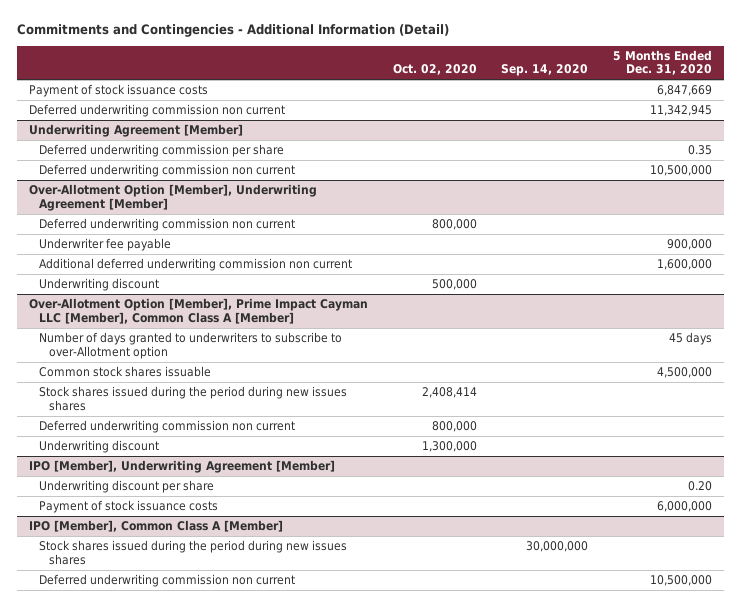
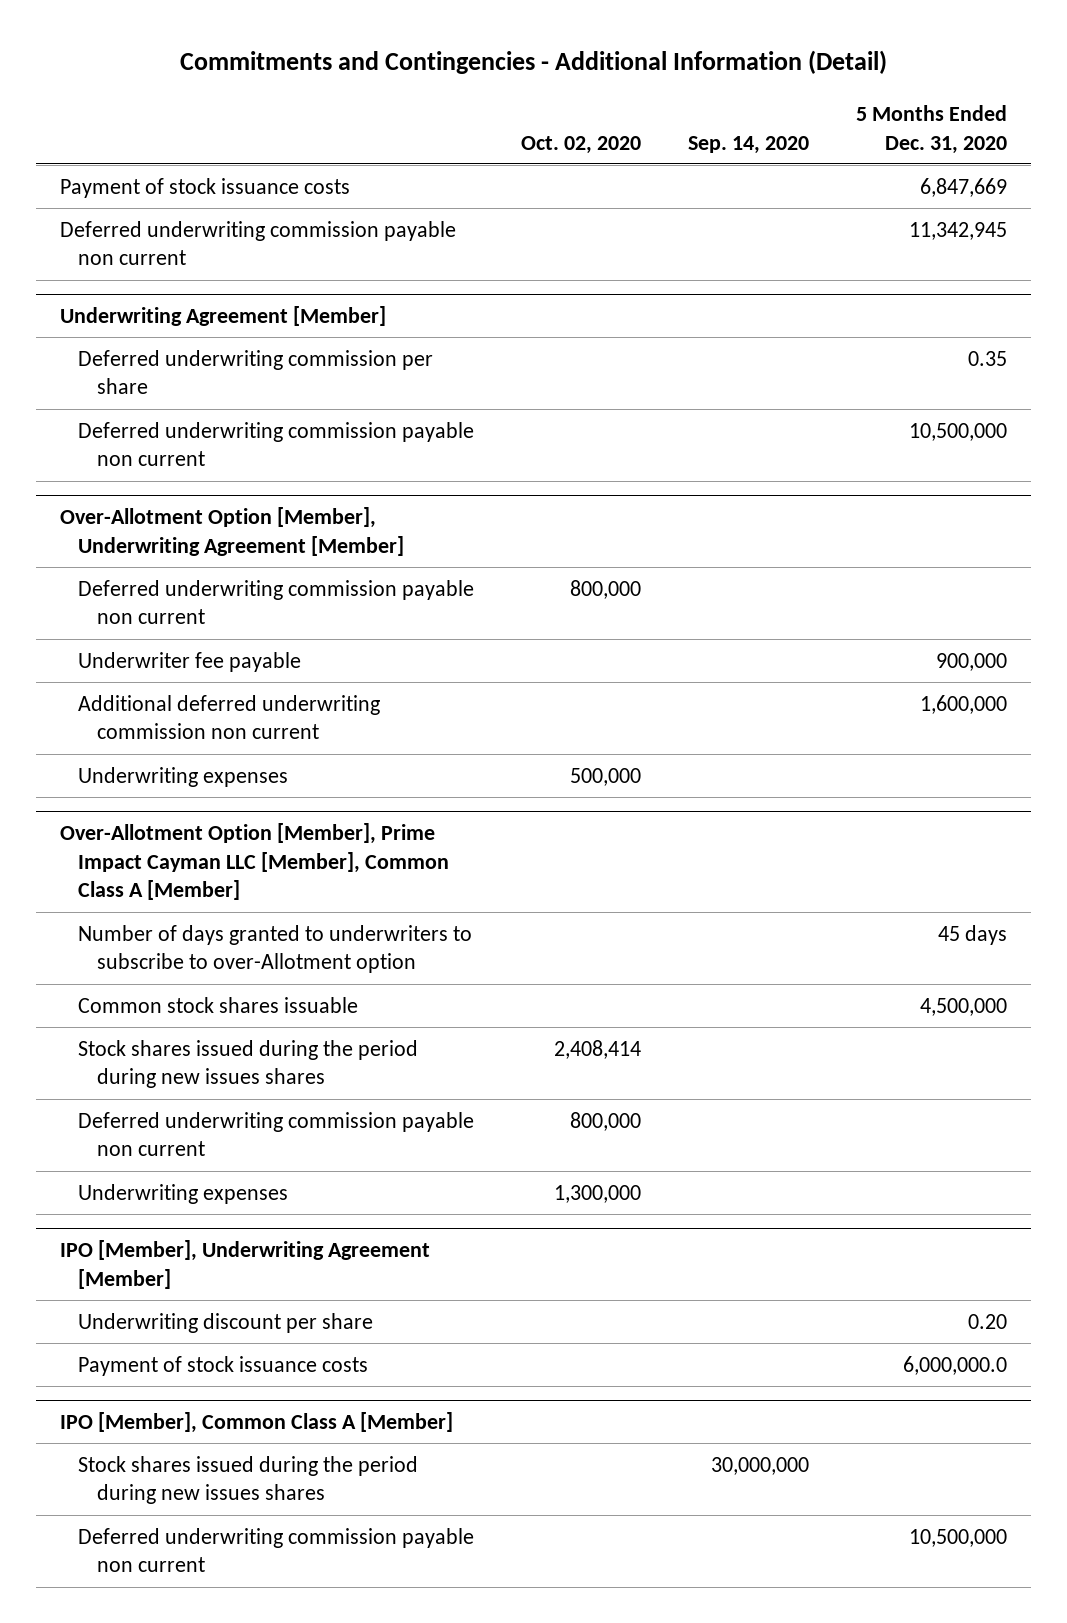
[28,104,285,118] Deferred underwriting commission non current -> [59,220,456,266] Deferred underwriting commission payable non current
[38,164,295,178] Deferred underwriting commission non current -> [78,421,475,467] Deferred underwriting commission payable non current
[38,218,295,232] Deferred underwriting commission non current -> [78,579,475,625] Deferred underwriting commission payable non current
[38,278,159,292] Underwriting discount -> [78,766,289,787] Underwriting expenses
[38,420,295,434] Deferred underwriting commission non current -> [78,1111,475,1157] Deferred underwriting commission payable non current
[38,440,159,454] Underwriting discount -> [78,1183,289,1204] Underwriting expenses
[656,501,712,513] 6,000,000 -> [903,1355,1008,1375] 6,000,000.0
[38,574,295,588] Deferred underwriting commission non current -> [78,1527,475,1573] Deferred underwriting commission payable non current

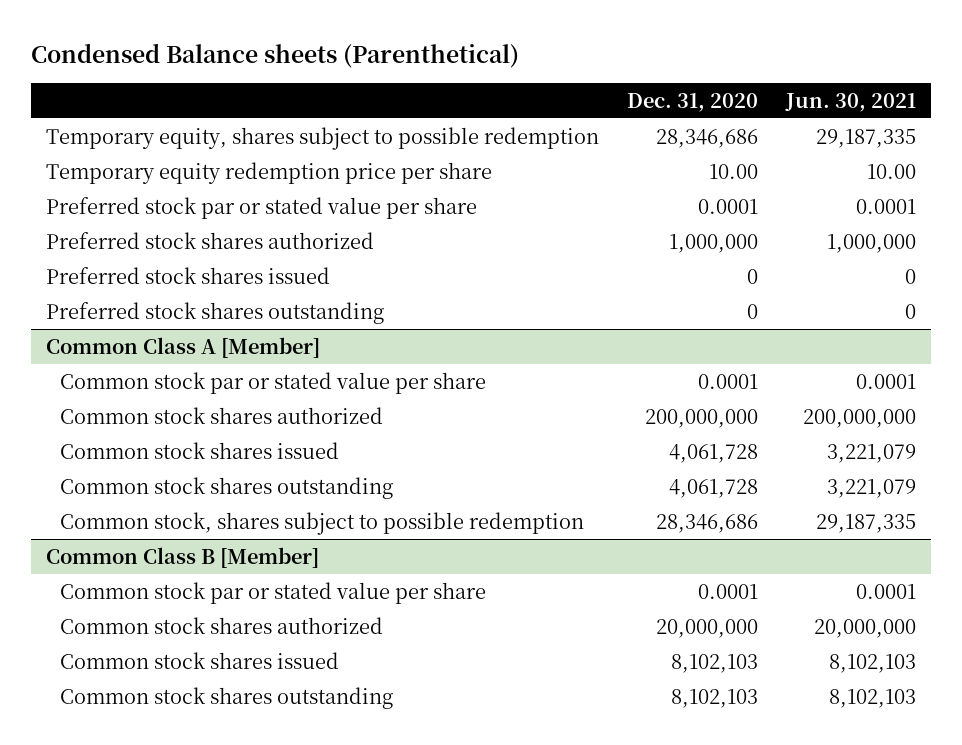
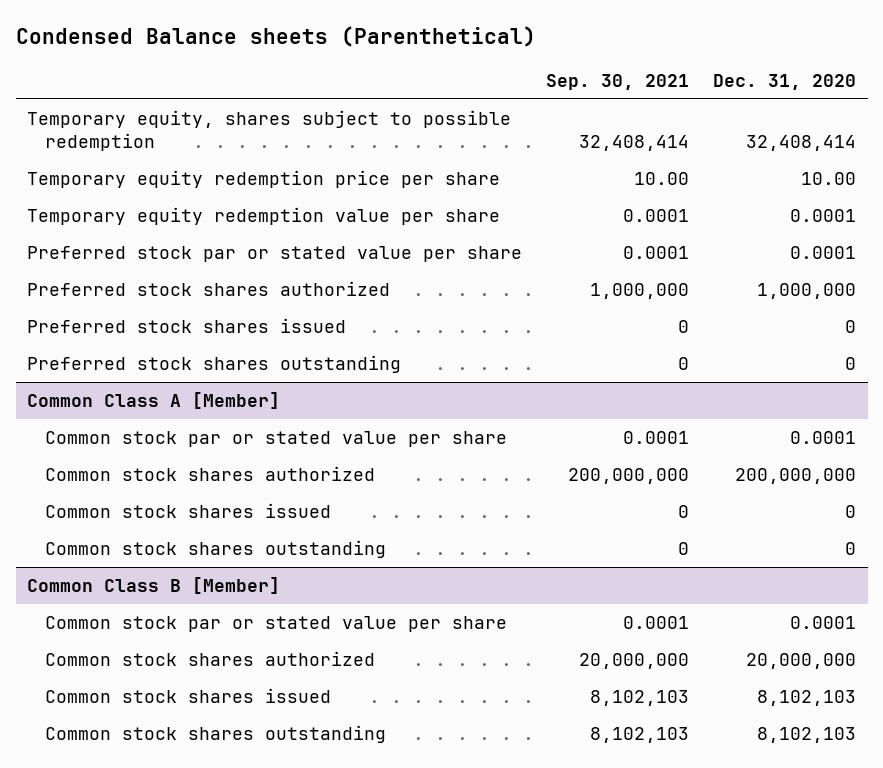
[785,92,917,112] Jun. 30, 2021 -> none
none -> [546,74,690,91] Sep. 30, 2021
[656,128,759,148] 28,346,686 -> [745,135,856,152] 32,408,414
none -> [27,207,501,226] Temporary equity redemption value per share
[60,511,585,535] Common stock, shares subject to possible redemption -> none
[669,443,759,463] 4,061,728 -> [844,505,856,519] 0
[669,478,759,498] 4,061,728 -> [844,542,856,556] 0

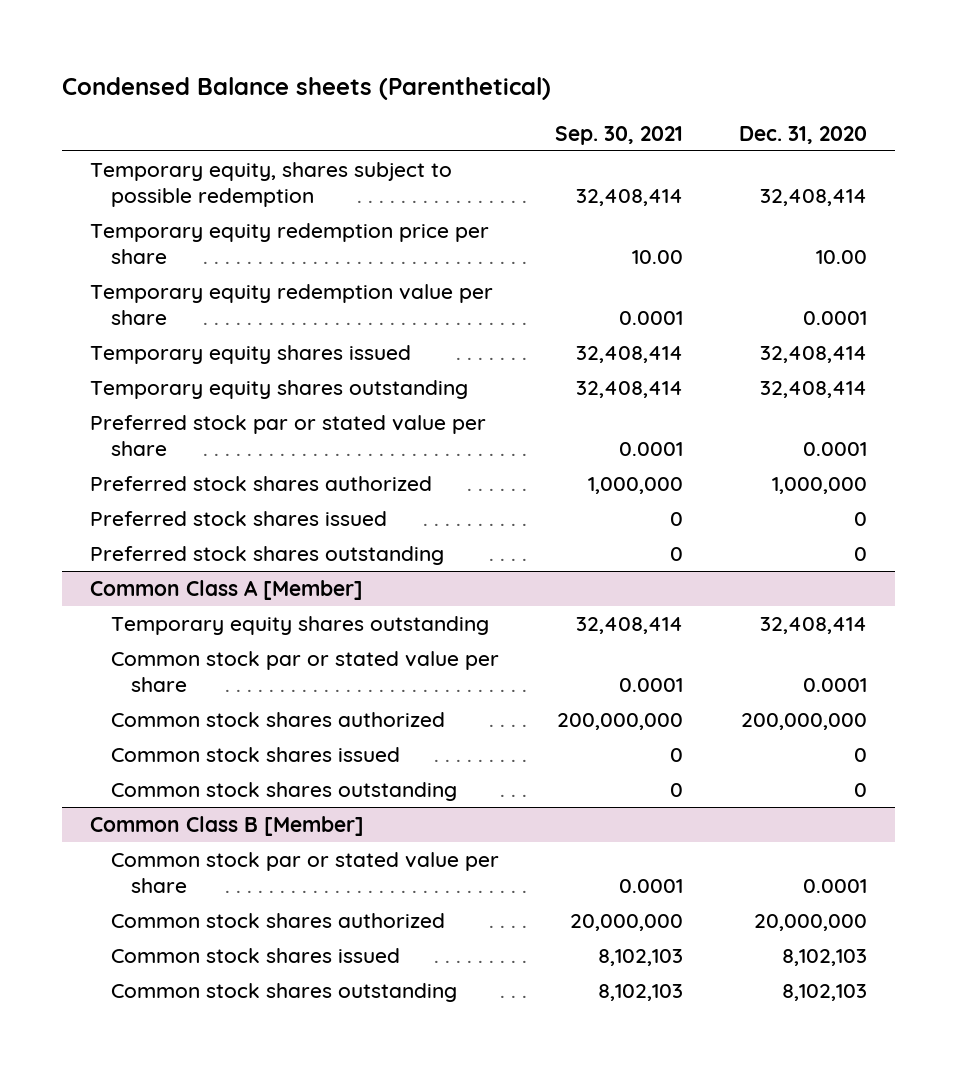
none -> [90,345,412,365] Temporary equity shares issued
none -> [90,380,469,400] Temporary equity shares outstanding
none -> [110,616,489,636] Temporary equity shares outstanding

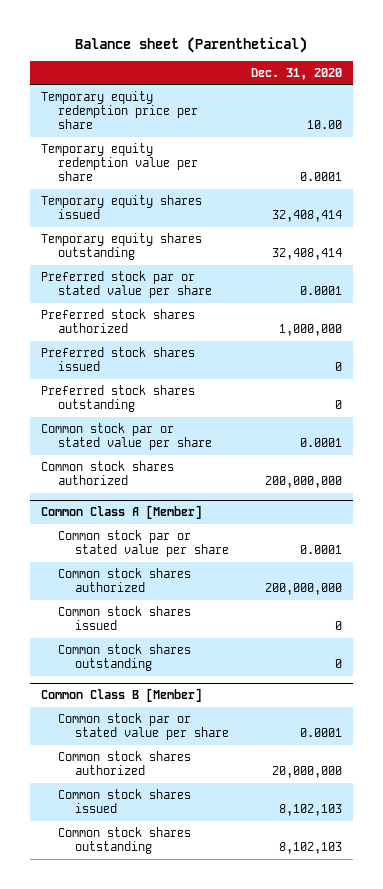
[61,76,551,100] Condensed Balance sheets (Parenthetical) -> [75,36,308,53] Balance sheet (Parenthetical)
[554,125,683,145] Sep. 30, 2021 -> none
[90,162,453,207] Temporary equity, shares subject to possible redemption -> none
none -> [40,423,212,451] Common stock par or stated value per share
none -> [40,461,174,486] Common stock shares authorized
[110,616,489,636] Temporary equity shares outstanding -> none

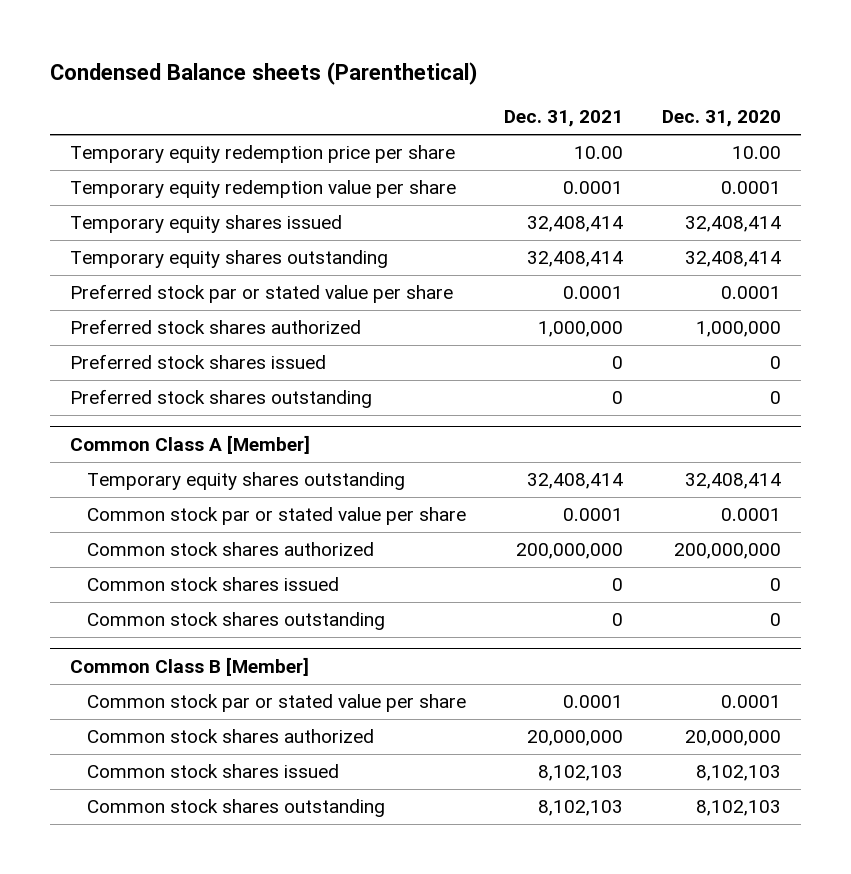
[75,36,308,53] Balance sheet (Parenthetical) -> [50,61,479,85] Condensed Balance sheets (Parenthetical)
none -> [504,110,624,128] Dec. 31, 2021
[40,423,212,451] Common stock par or stated value per share -> none
[40,461,174,486] Common stock shares authorized -> none
none -> [86,472,405,491] Temporary equity shares outstanding

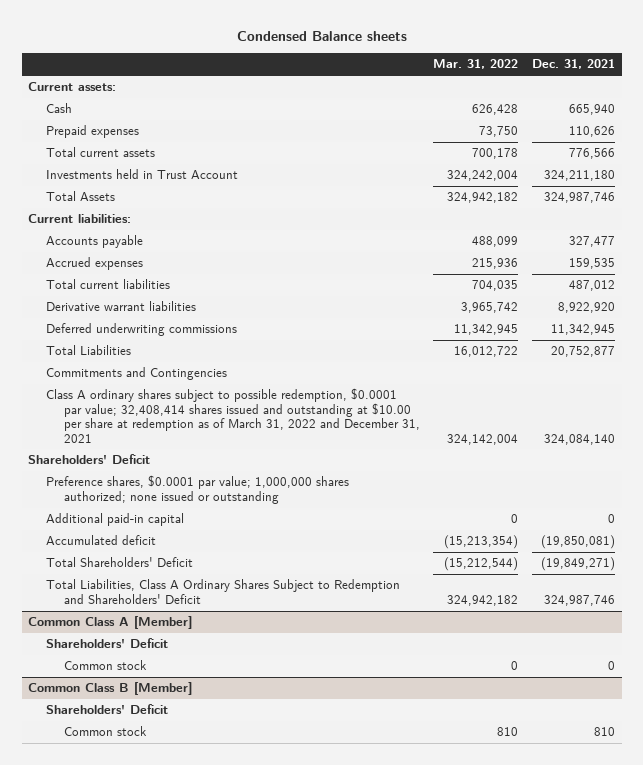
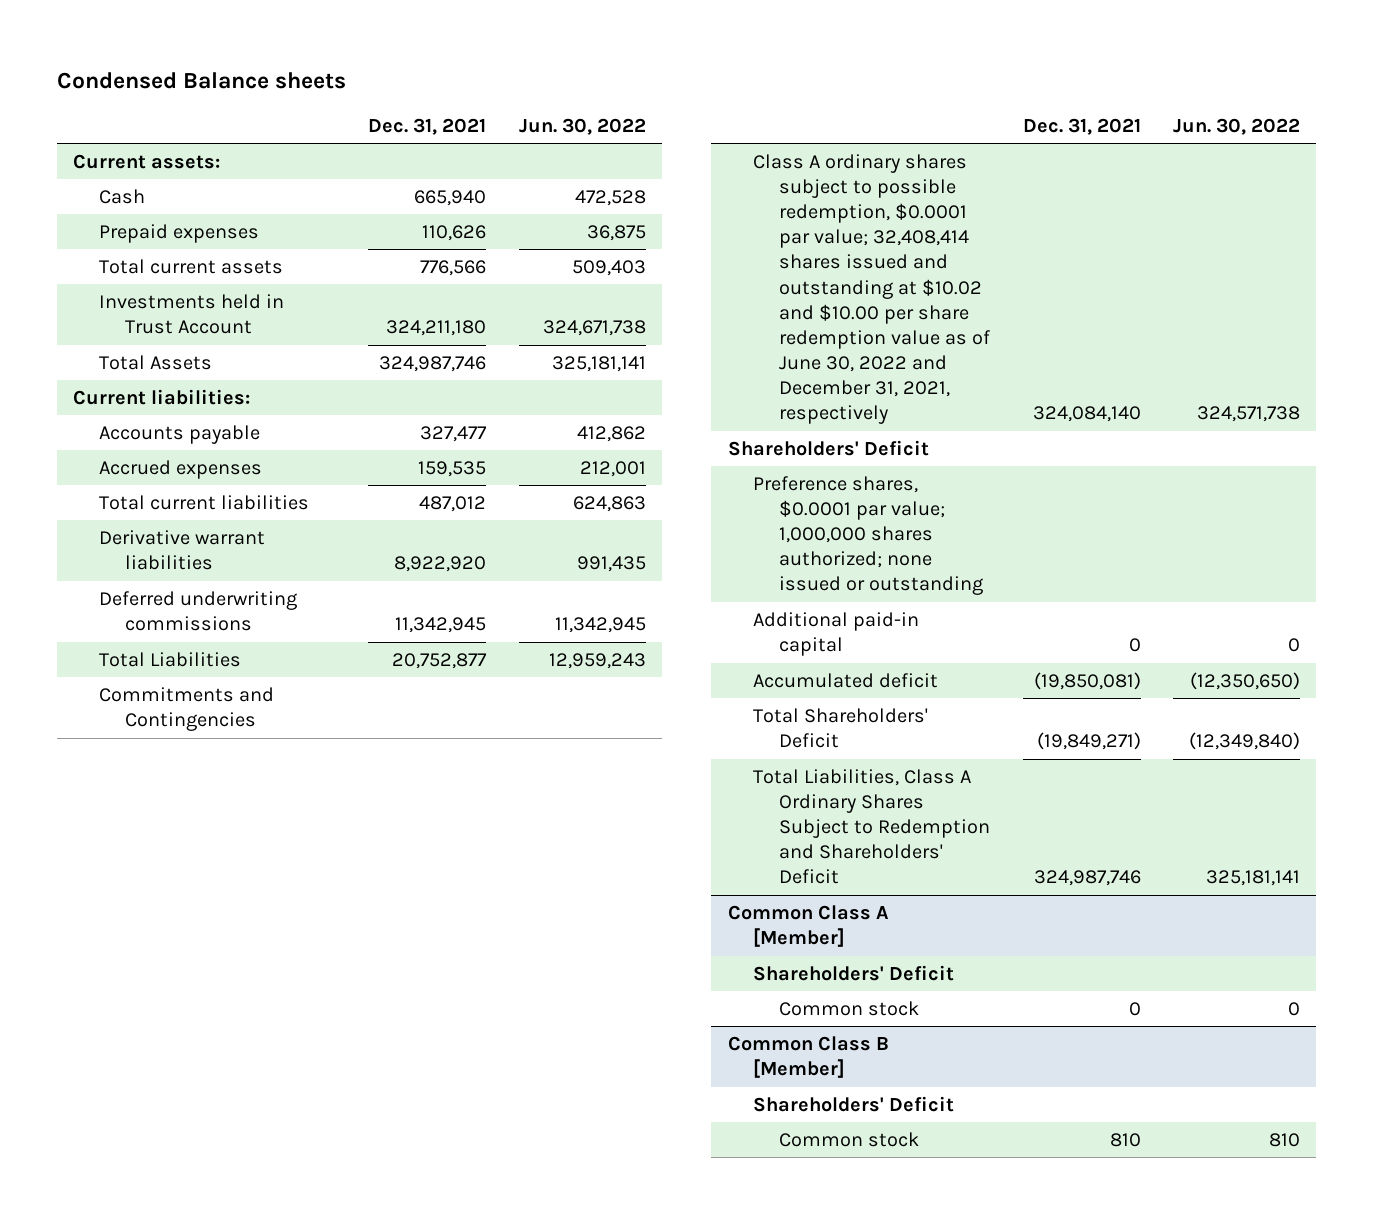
[433,59,519,70] Mar. 31, 2022 -> none
none -> [518,117,646,135] Jun. 30, 2022
[46,388,420,443] Class A ordinary shares subject to possible redemption, $0.0001 par value; 32,408,414 shares issued and outstanding at $10.00 per share at redemption as of March 31, 2022 and December 31, 2021 -> [753,153,991,425] Class A ordinary shares subject to possible redemption, $0.0001 par value; 32,408,414 shares issued and outstanding at $10.02 and $10.00 per share redemption value as of June 30, 2022 and December 31, 2021, respectively

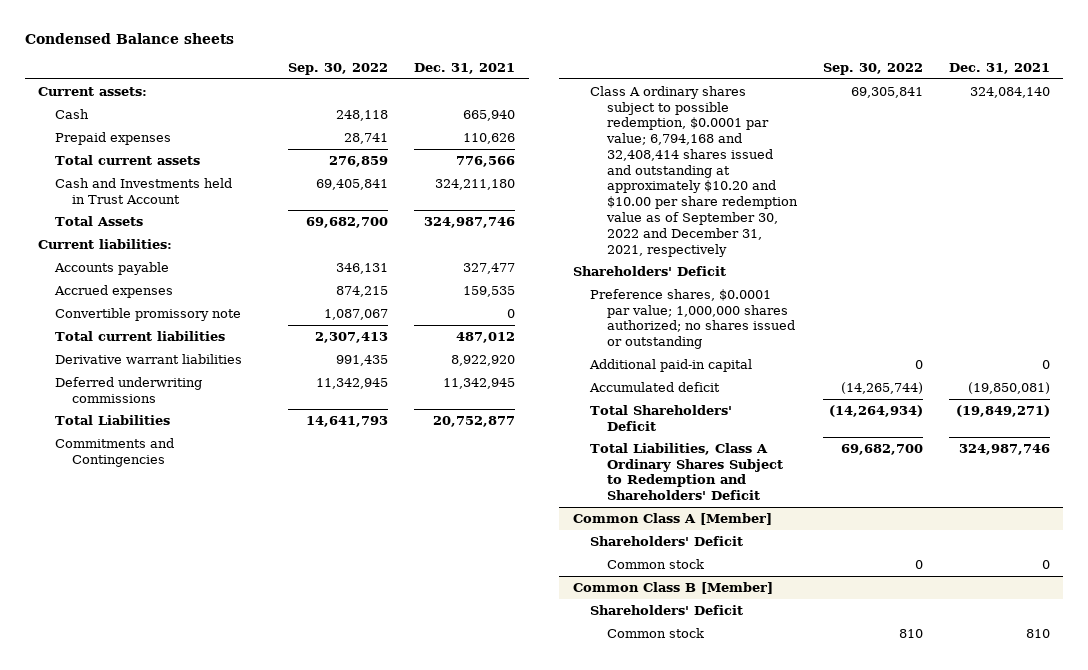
[518,117,646,135] Jun. 30, 2022 -> none
none -> [288,63,389,76] Sep. 30, 2022
[99,293,285,335] Investments held in Trust Account -> [54,177,232,204] Cash and Investments held in Trust Account
none -> [54,307,241,321] Convertible promissory note
[753,153,991,425] Class A ordinary shares subject to possible redemption, $0.0001 par value; 32,408,414 shares issued and outstanding at $10.02 and $10.00 per share redemption value as of June 30, 2022 and December 31, 2021, respectively -> [589,85,798,257] Class A ordinary shares subject to possible redemption, $0.0001 par value; 6,794,168 and 32,408,414 shares issued and outstanding at approximately $10.20 and $10.00 per share redemption value as of September 30, 2022 and December 31, 2021, respectively
[753,475,984,596] Preference shares, $0.0001 par value; 1,000,000 shares authorized; none issued or outstanding -> [589,288,795,350] Preference shares, $0.0001 par value; 1,000,000 shares authorized; no shares issued or outstanding

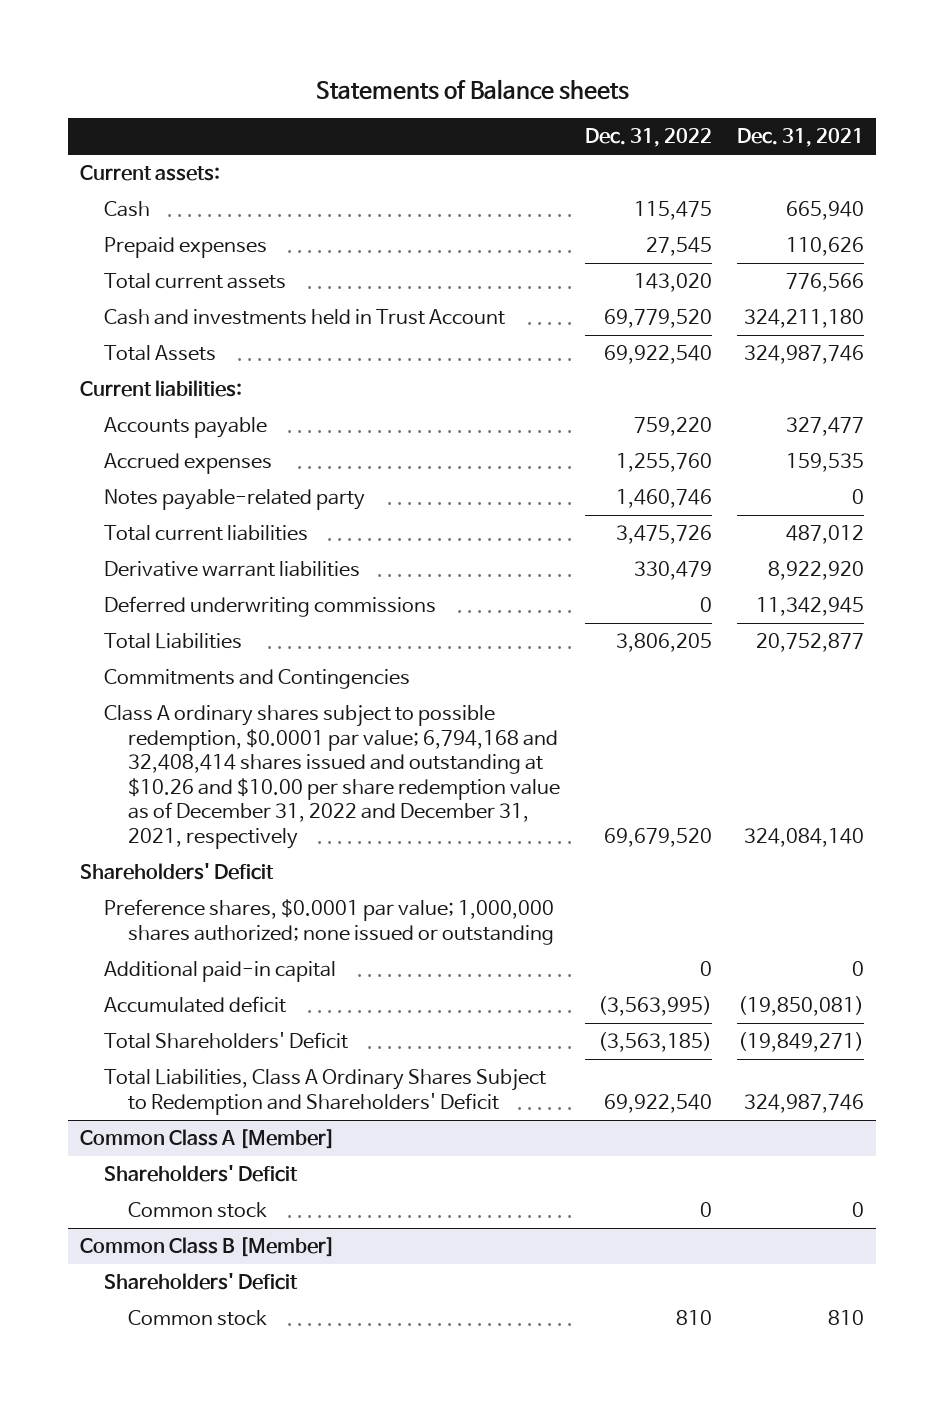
[24,32,234,44] Condensed Balance sheets -> [316,79,630,101] Statements of Balance sheets
[288,63,389,76] Sep. 30, 2022 -> none
none -> [585,128,713,148] Dec. 31, 2022
[54,177,232,204] Cash and Investments held in Trust Account -> [104,309,506,326] Cash and investments held in Trust Account
[54,307,241,321] Convertible promissory note -> [104,489,366,511] Notes payable-related party
[589,85,798,257] Class A ordinary shares subject to possible redemption, $0.0001 par value; 6,794,168 and 32,408,414 shares issued and outstanding at approximately $10.20 and $10.00 per share redemption value as of September 30, 2022 and December 31, 2021, respectively -> [104,705,561,849] Class A ordinary shares subject to possible redemption, $0.0001 par value; 6,794,168 and 32,408,414 shares issued and outstanding at $10.26 and $10.00 per share redemption value as of December 31, 2022 and December 31, 2021, respectively
[589,288,795,350] Preference shares, $0.0001 par value; 1,000,000 shares authorized; no shares issued or outstanding -> [104,899,555,945] Preference shares, $0.0001 par value; 1,000,000 shares authorized; none issued or outstanding

